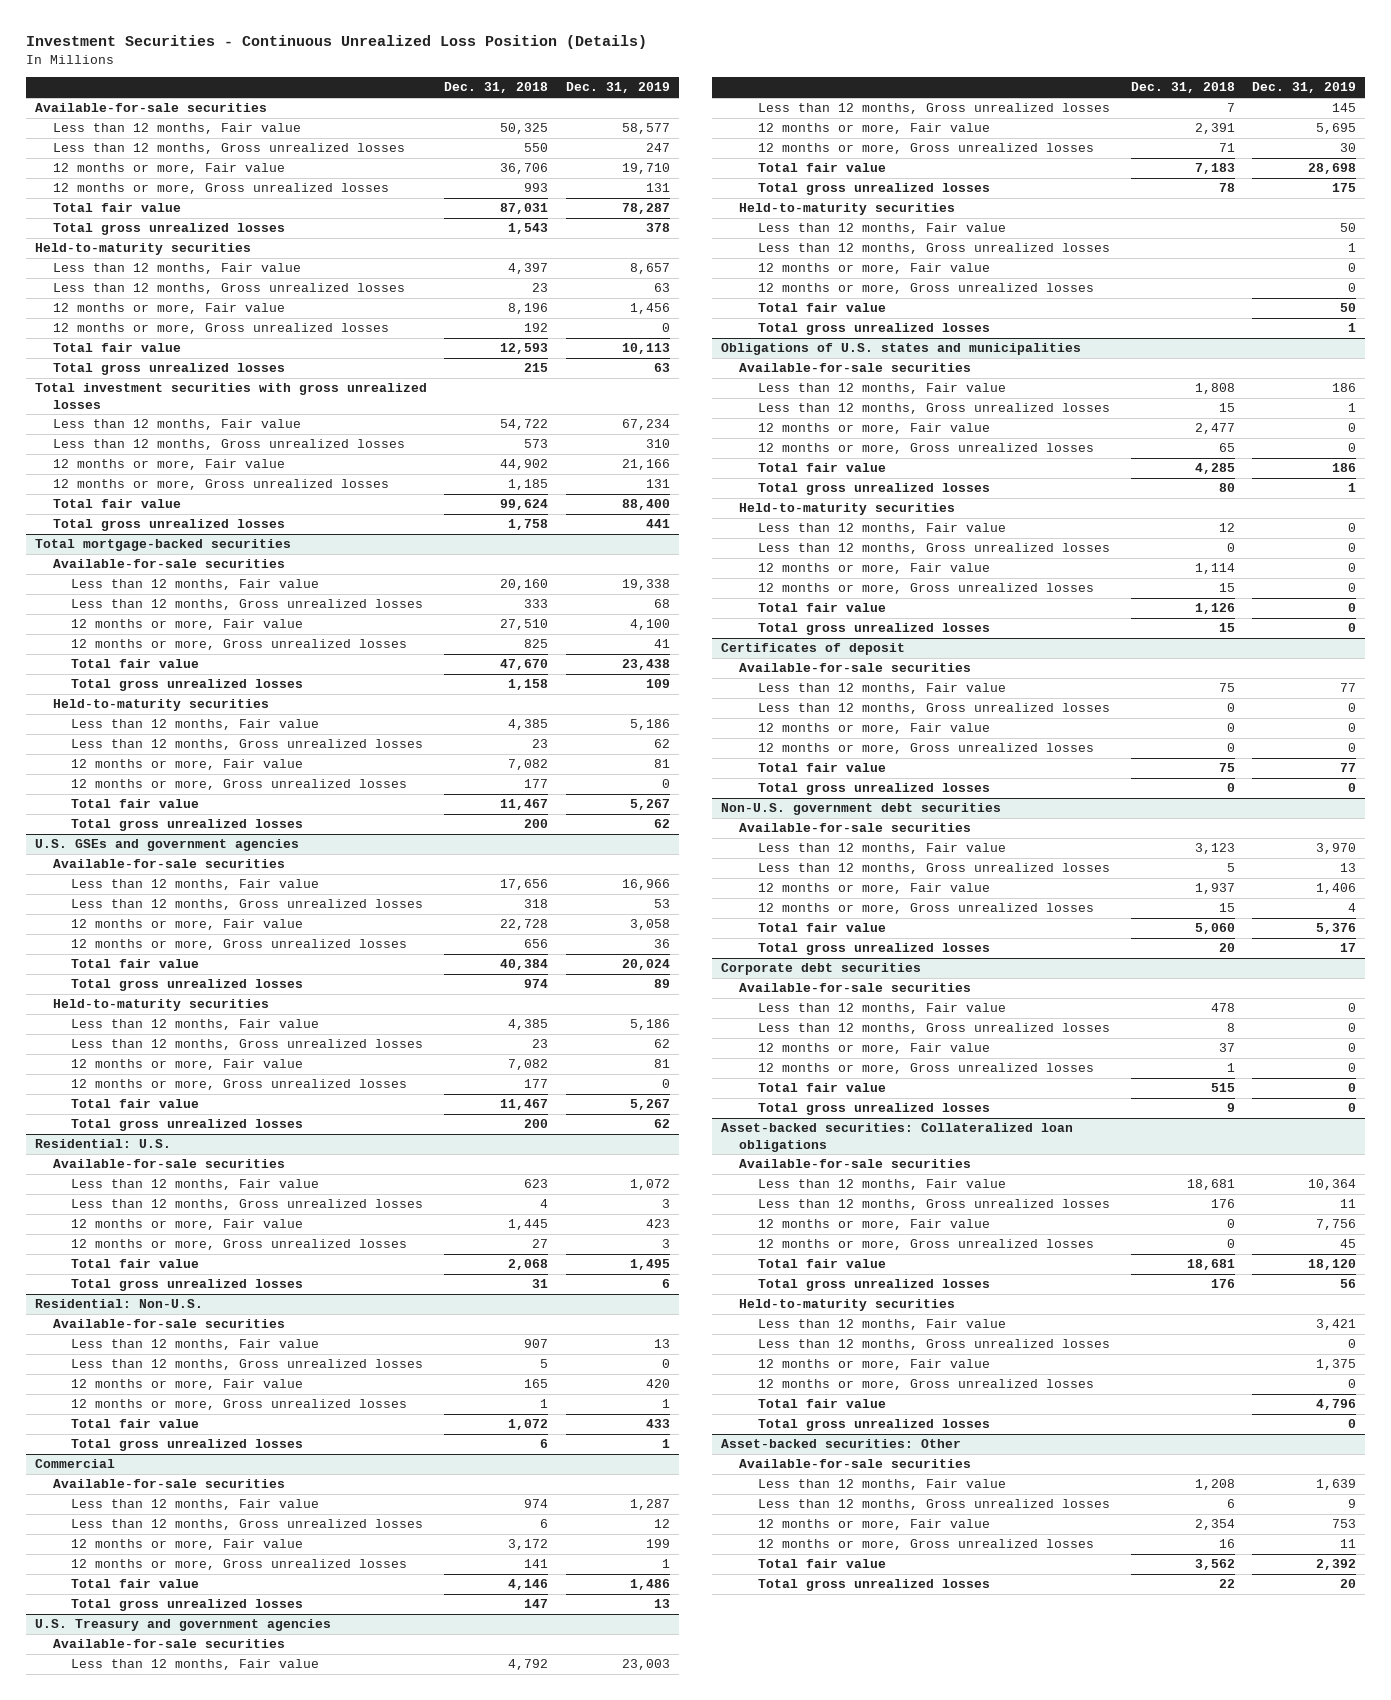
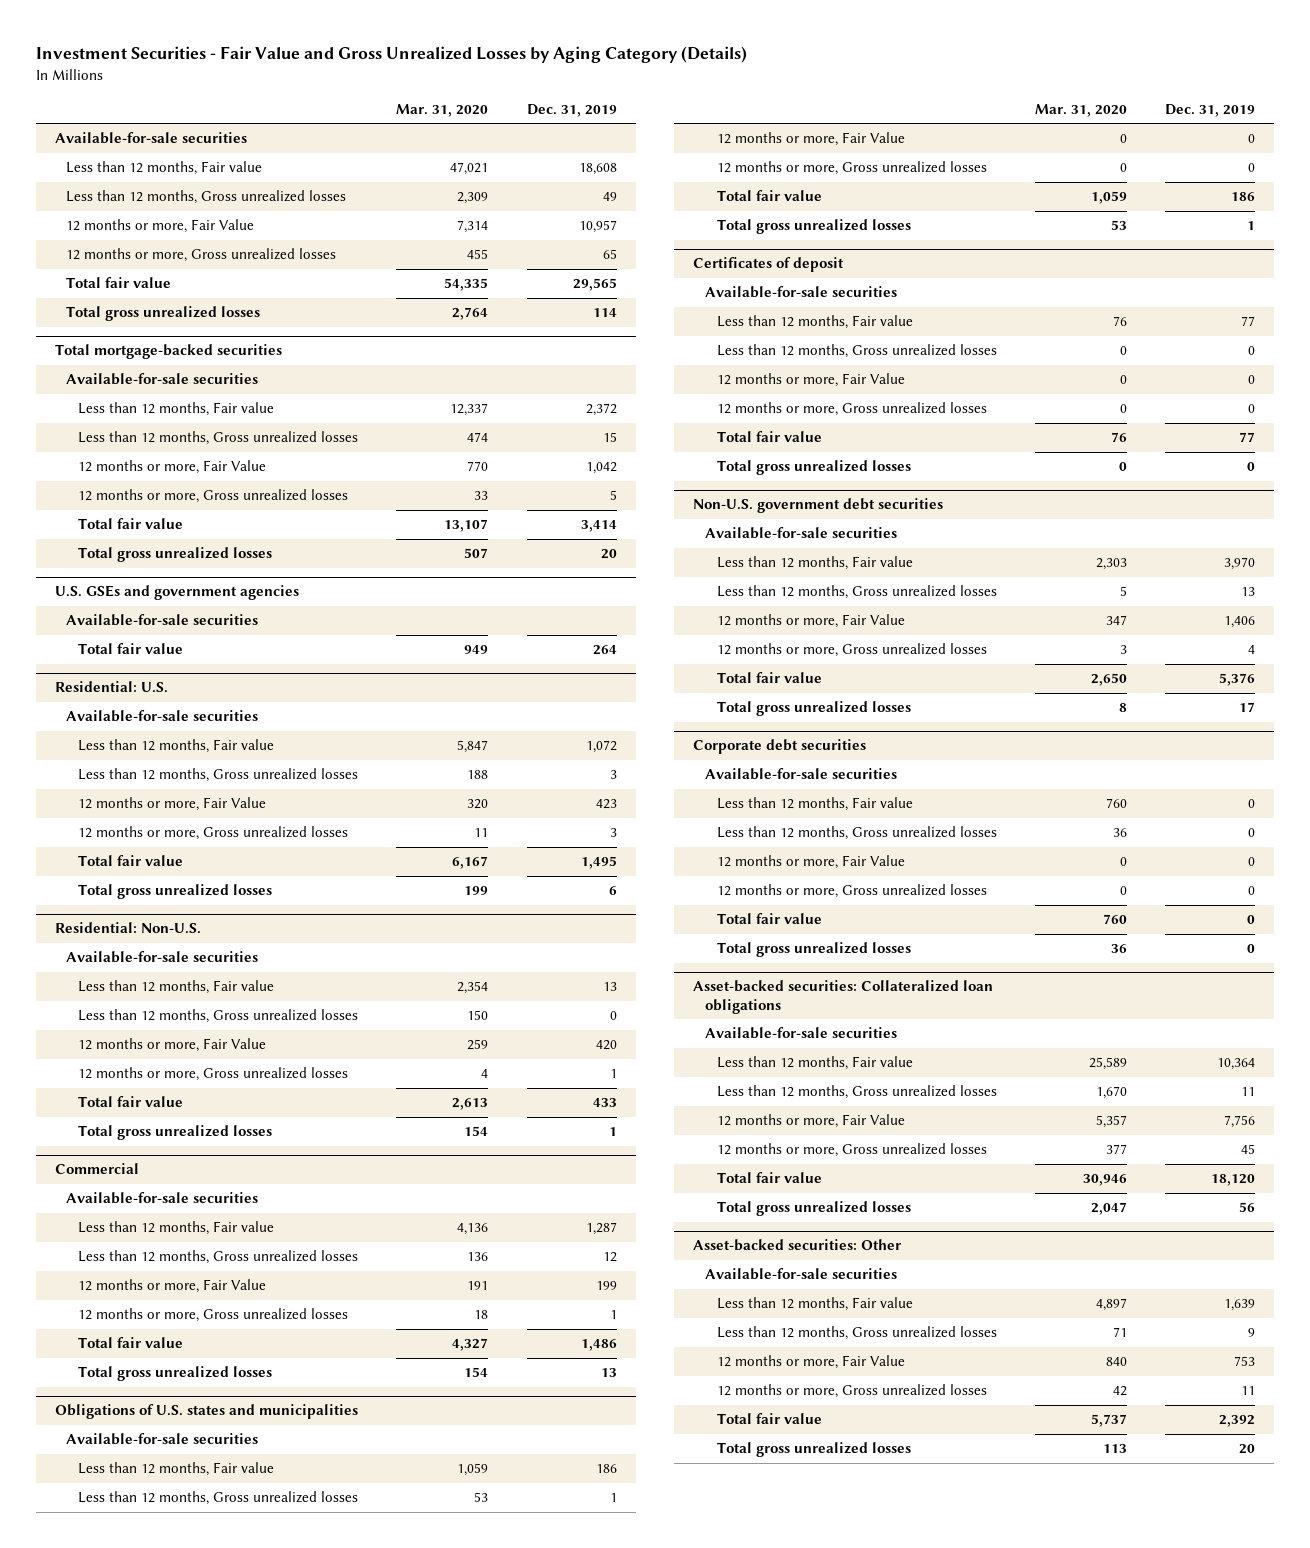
[25,35,647,50] Investment Securities - Continuous Unrealized Loss Position (Details) -> [35,46,747,64] Investment Securities - Fair Value and Gross Unrealized Losses by Aging Category (Details)
[444,82,549,94] Dec. 31, 2018 -> none
none -> [396,104,489,118] Mar. 31, 2020
[34,243,251,256] Held-to-maturity securities -> none
[52,263,301,275] Less than 12 months, Fair value -> none
[52,283,405,295] Less than 12 months, Gross unrealized losses -> none
[52,303,285,315] 12 months or more, Fair value -> none
[52,323,389,335] 12 months or more, Gross unrealized losses -> none
[52,343,181,353] Total fair value -> none
[52,363,285,376] Total gross unrealized losses -> none
[34,383,427,409] Total investment securities with gross unrealized losses -> none
[52,419,301,431] Less than 12 months, Fair value -> none
[52,439,405,451] Less than 12 months, Gross unrealized losses -> none
[52,459,285,471] 12 months or more, Fair value -> none
[52,479,389,491] 12 months or more, Gross unrealized losses -> none
[52,499,181,509] Total fair value -> none
[52,519,285,532] Total gross unrealized losses -> none
[622,123,671,135] 58,577 -> [578,163,617,176] 18,608
[646,143,671,153] 247 -> [602,192,617,202] 49
[52,163,285,175] 12 months or more, Fair value -> [66,219,255,234] 12 months or more, Fair Value
[622,163,671,175] 19,710 -> [578,220,617,234] 10,957
[646,183,671,193] 131 -> [602,249,617,260] 65
[622,203,671,215] 78,287 -> [572,278,617,292] 29,565
[646,223,671,233] 378 -> [592,308,617,318] 114
[52,699,269,712] Held-to-maturity securities -> none
[71,719,320,731] Less than 12 months, Fair value -> none
[71,739,424,751] Less than 12 months, Gross unrealized losses -> none
[71,759,304,771] 12 months or more, Fair value -> none
[71,779,408,791] 12 months or more, Gross unrealized losses -> none
[71,799,200,809] Total fair value -> none
[71,819,304,832] Total gross unrealized losses -> none
[622,579,671,591] 19,338 -> [585,403,617,417] 2,372
[654,599,671,609] 68 -> [602,432,617,443] 15
[71,619,304,631] 12 months or more, Fair value -> [78,460,267,475] 12 months or more, Fair Value
[630,619,671,631] 4,100 -> [585,462,617,475] 1,042
[654,639,671,649] 41 -> [609,490,617,501] 5
[622,659,671,671] 23,438 -> [580,520,617,533] 3,414
[646,679,671,689] 109 -> [600,549,617,560] 20
[71,879,320,891] Less than 12 months, Fair value -> none
[71,899,424,911] Less than 12 months, Gross unrealized losses -> none
[71,919,304,931] 12 months or more, Fair value -> none
[71,939,408,951] 12 months or more, Gross unrealized losses -> none
[71,979,304,992] Total gross unrealized losses -> none
[52,999,269,1012] Held-to-maturity securities -> none
[71,1019,320,1031] Less than 12 months, Fair value -> none
[71,1039,424,1051] Less than 12 months, Gross unrealized losses -> none
[71,1059,304,1071] 12 months or more, Fair value -> none
[71,1079,408,1091] 12 months or more, Gross unrealized losses -> none
[71,1099,200,1109] Total fair value -> none
[71,1119,304,1132] Total gross unrealized losses -> none
[622,959,671,971] 20,024 -> [592,645,617,656] 264
[71,1219,304,1231] 12 months or more, Fair value -> [78,797,267,812] 12 months or more, Fair Value
[71,1379,304,1391] 12 months or more, Fair value -> [78,1038,267,1053] 12 months or more, Fair Value
[71,1539,304,1551] 12 months or more, Fair value -> [78,1279,267,1294] 12 months or more, Fair Value
[34,1619,331,1632] U.S. Treasury and government agencies -> none
[52,1639,285,1649] Available-for-sale securities -> none
[71,1659,320,1671] Less than 12 months, Fair value -> none
[757,103,1110,115] Less than 12 months, Gross unrealized losses -> none
[757,123,990,135] 12 months or more, Fair value -> none
[757,143,1094,155] 12 months or more, Gross unrealized losses -> none
[757,163,886,173] Total fair value -> none
[757,183,990,196] Total gross unrealized losses -> none
[739,203,956,216] Held-to-maturity securities -> none
[757,223,1006,235] Less than 12 months, Fair value -> none
[757,243,1110,255] Less than 12 months, Gross unrealized losses -> none
[757,263,990,275] 12 months or more, Fair value -> none
[757,283,1094,295] 12 months or more, Gross unrealized losses -> none
[757,303,886,313] Total fair value -> none
[757,323,990,336] Total gross unrealized losses -> none
[757,423,990,435] 12 months or more, Fair value -> [716,132,905,147] 12 months or more, Fair Value
[739,503,956,516] Held-to-maturity securities -> none
[757,523,1006,535] Less than 12 months, Fair value -> none
[757,543,1110,555] Less than 12 months, Gross unrealized losses -> none
[757,563,990,575] 12 months or more, Fair value -> none
[757,583,1094,595] 12 months or more, Gross unrealized losses -> none
[757,603,886,613] Total fair value -> none
[757,623,990,636] Total gross unrealized losses -> none
[757,723,990,735] 12 months or more, Fair value -> [716,373,905,388] 12 months or more, Fair Value
[757,883,990,895] 12 months or more, Fair value -> [716,614,905,629] 12 months or more, Fair Value
[757,1043,990,1055] 12 months or more, Fair value -> [716,855,905,870] 12 months or more, Fair Value
[757,1219,990,1231] 12 months or more, Fair value -> [716,1114,905,1129] 12 months or more, Fair Value
[739,1299,956,1312] Held-to-maturity securities -> none
[757,1319,1006,1331] Less than 12 months, Fair value -> none
[757,1339,1110,1351] Less than 12 months, Gross unrealized losses -> none
[757,1359,990,1371] 12 months or more, Fair value -> none
[757,1379,1094,1391] 12 months or more, Gross unrealized losses -> none
[757,1399,886,1409] Total fair value -> none
[757,1419,990,1432] Total gross unrealized losses -> none
[757,1519,990,1531] 12 months or more, Fair value -> [716,1355,905,1370] 12 months or more, Fair Value

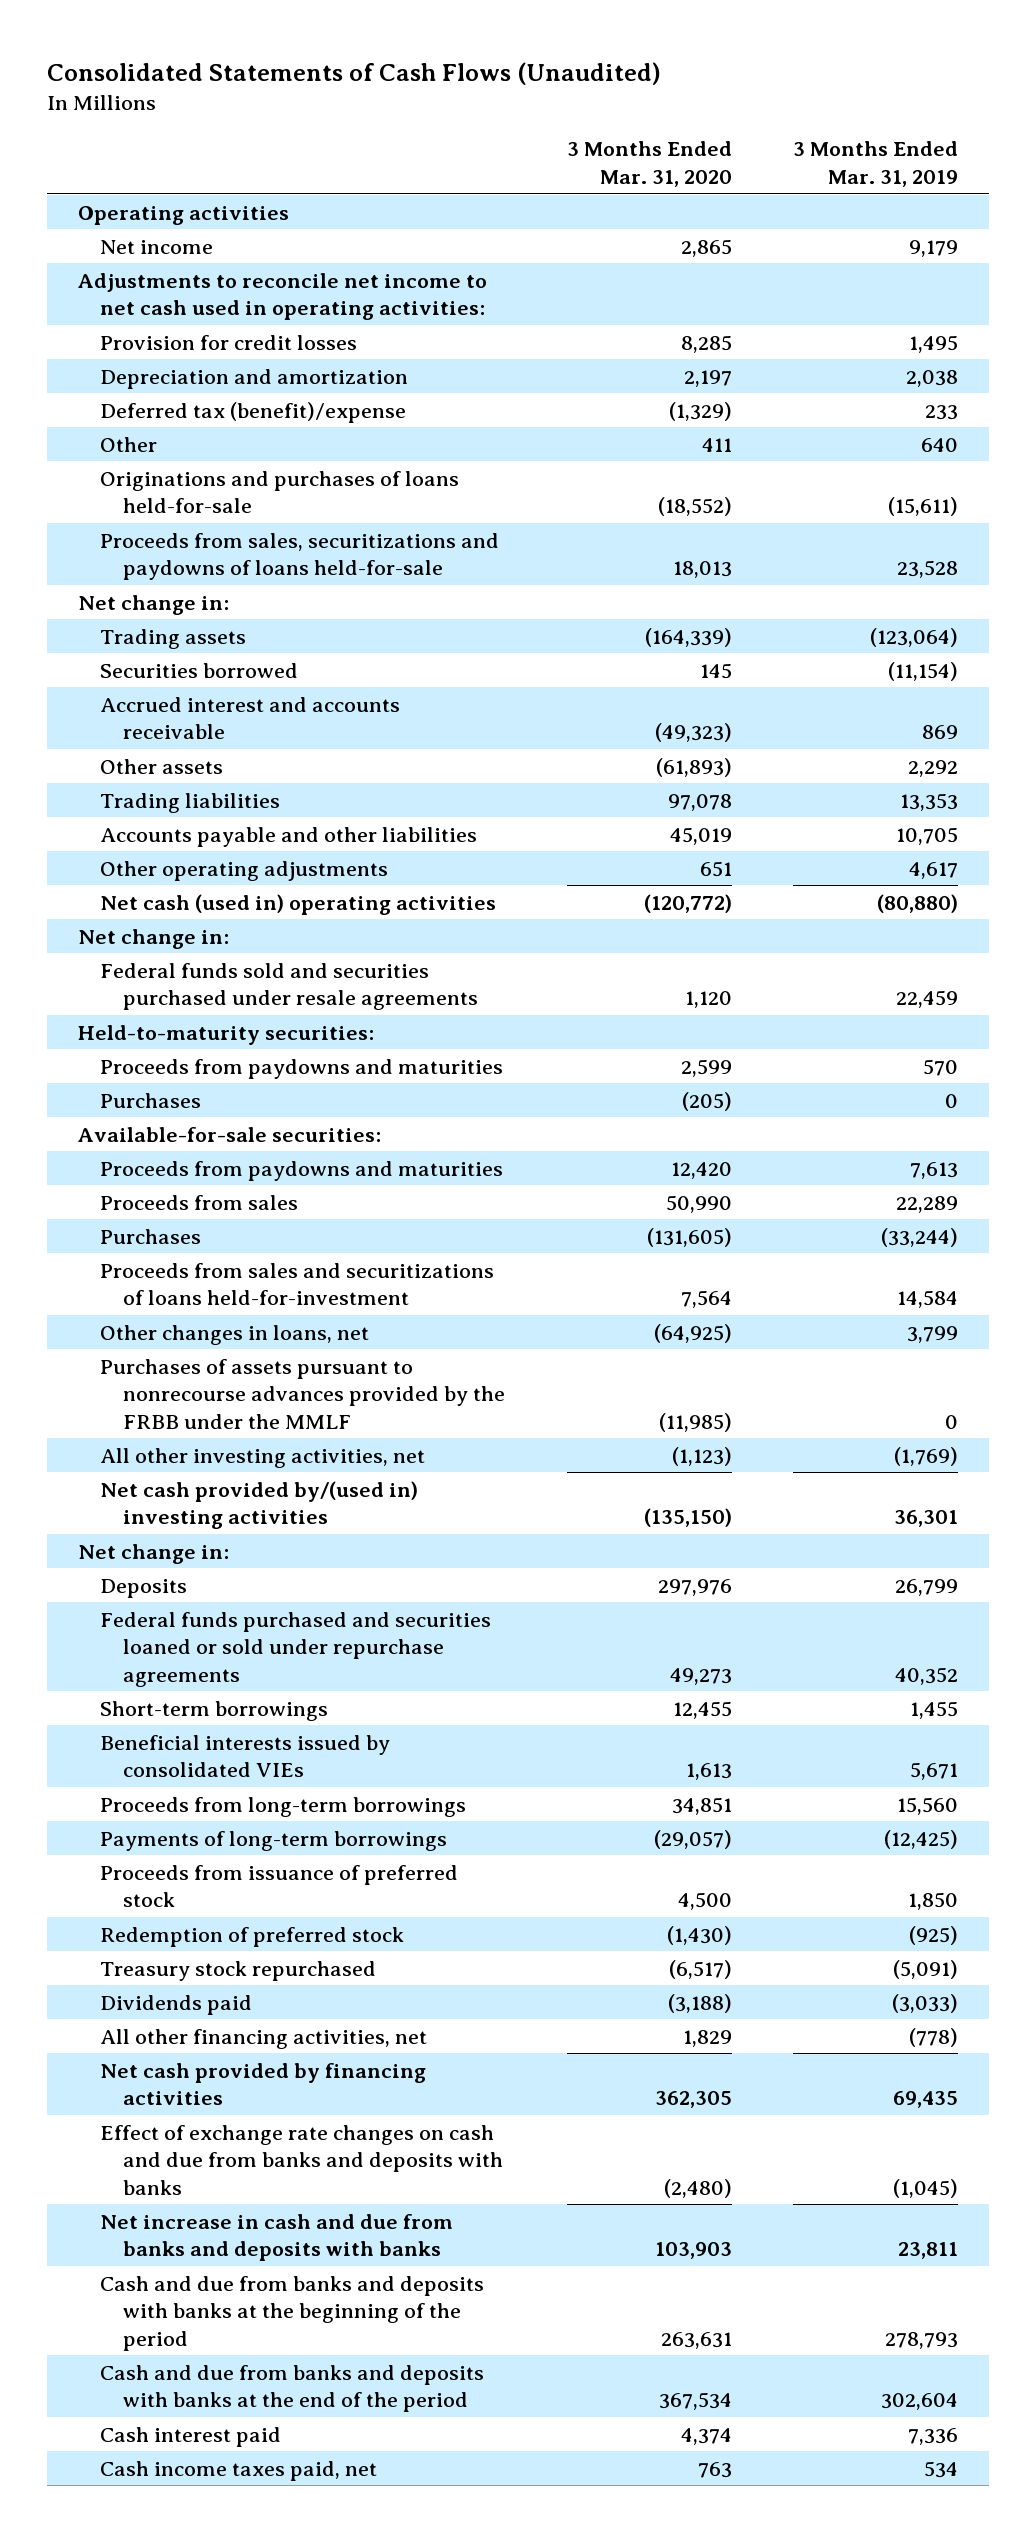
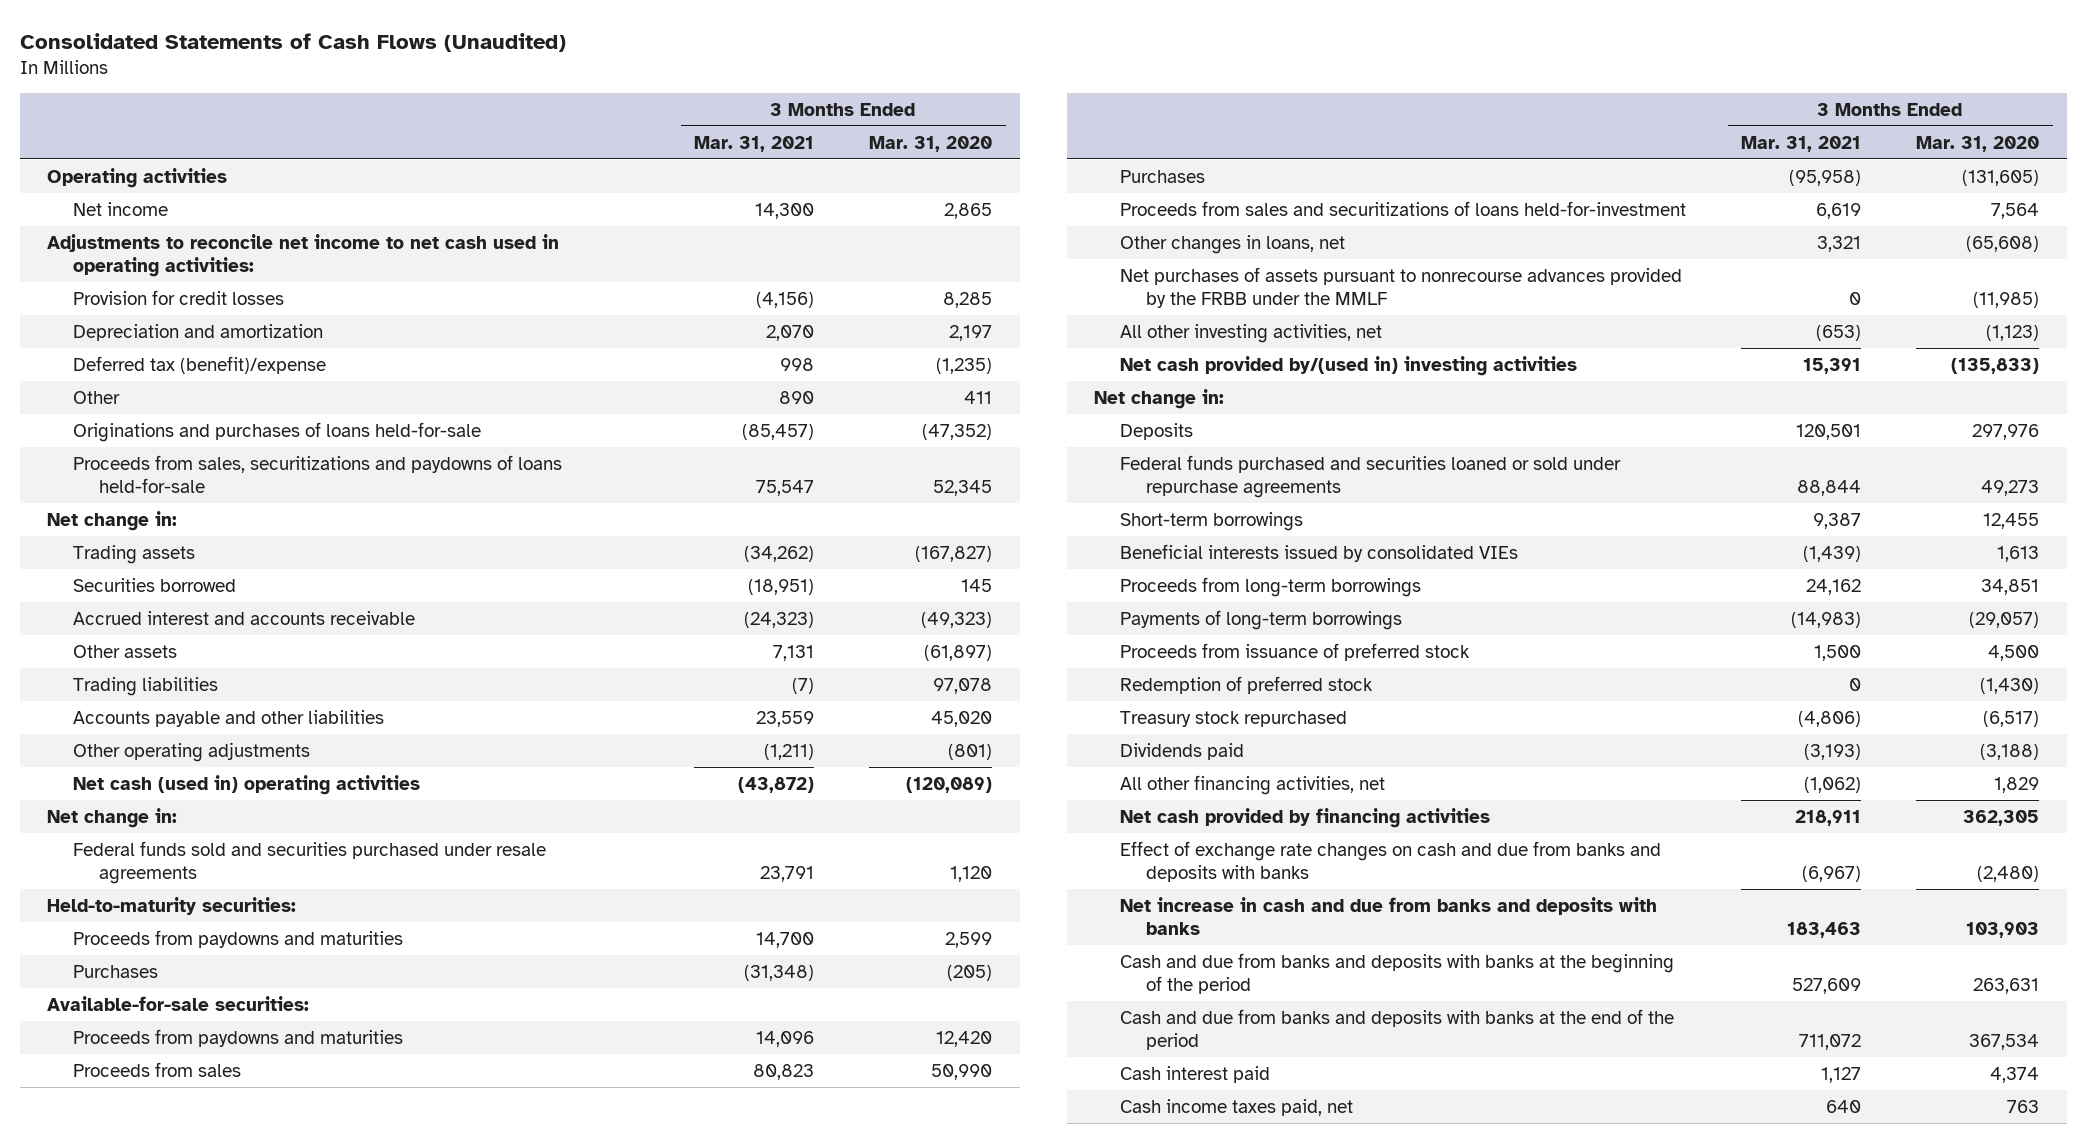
[793,141,959,187] 3 Months Ended Mar. 31, 2019 -> none
none -> [694,135,815,152] Mar. 31, 2021
[668,401,732,421] (1,329) -> [936,357,993,374] (1,235)
[657,497,732,517] (18,552) -> [922,423,993,440] (47,352)
[672,561,732,579] 18,013 -> [933,479,993,496] 52,345
[644,627,732,647] (164,339) -> [915,545,993,562] (167,827)
[655,757,732,777] (61,893) -> [924,644,993,661] (61,897)
[669,826,732,845] 45,019 -> [931,710,993,727] 45,020
[699,860,732,877] 651 -> [948,743,993,760] (801)
[643,893,732,913] (120,772) -> [906,776,993,793] (120,089)
[653,1323,732,1343] (64,925) -> [1966,235,2040,252] (65,608)
[100,1358,505,1429] Purchases of assets pursuant to nonrecourse advances provided by the FRBB under the MMLF -> [1120,266,1683,308] Net purchases of assets pursuant to nonrecourse advances provided by the FRBB under the MMLF
[643,1508,732,1528] (135,150) -> [1951,357,2040,374] (135,833)

